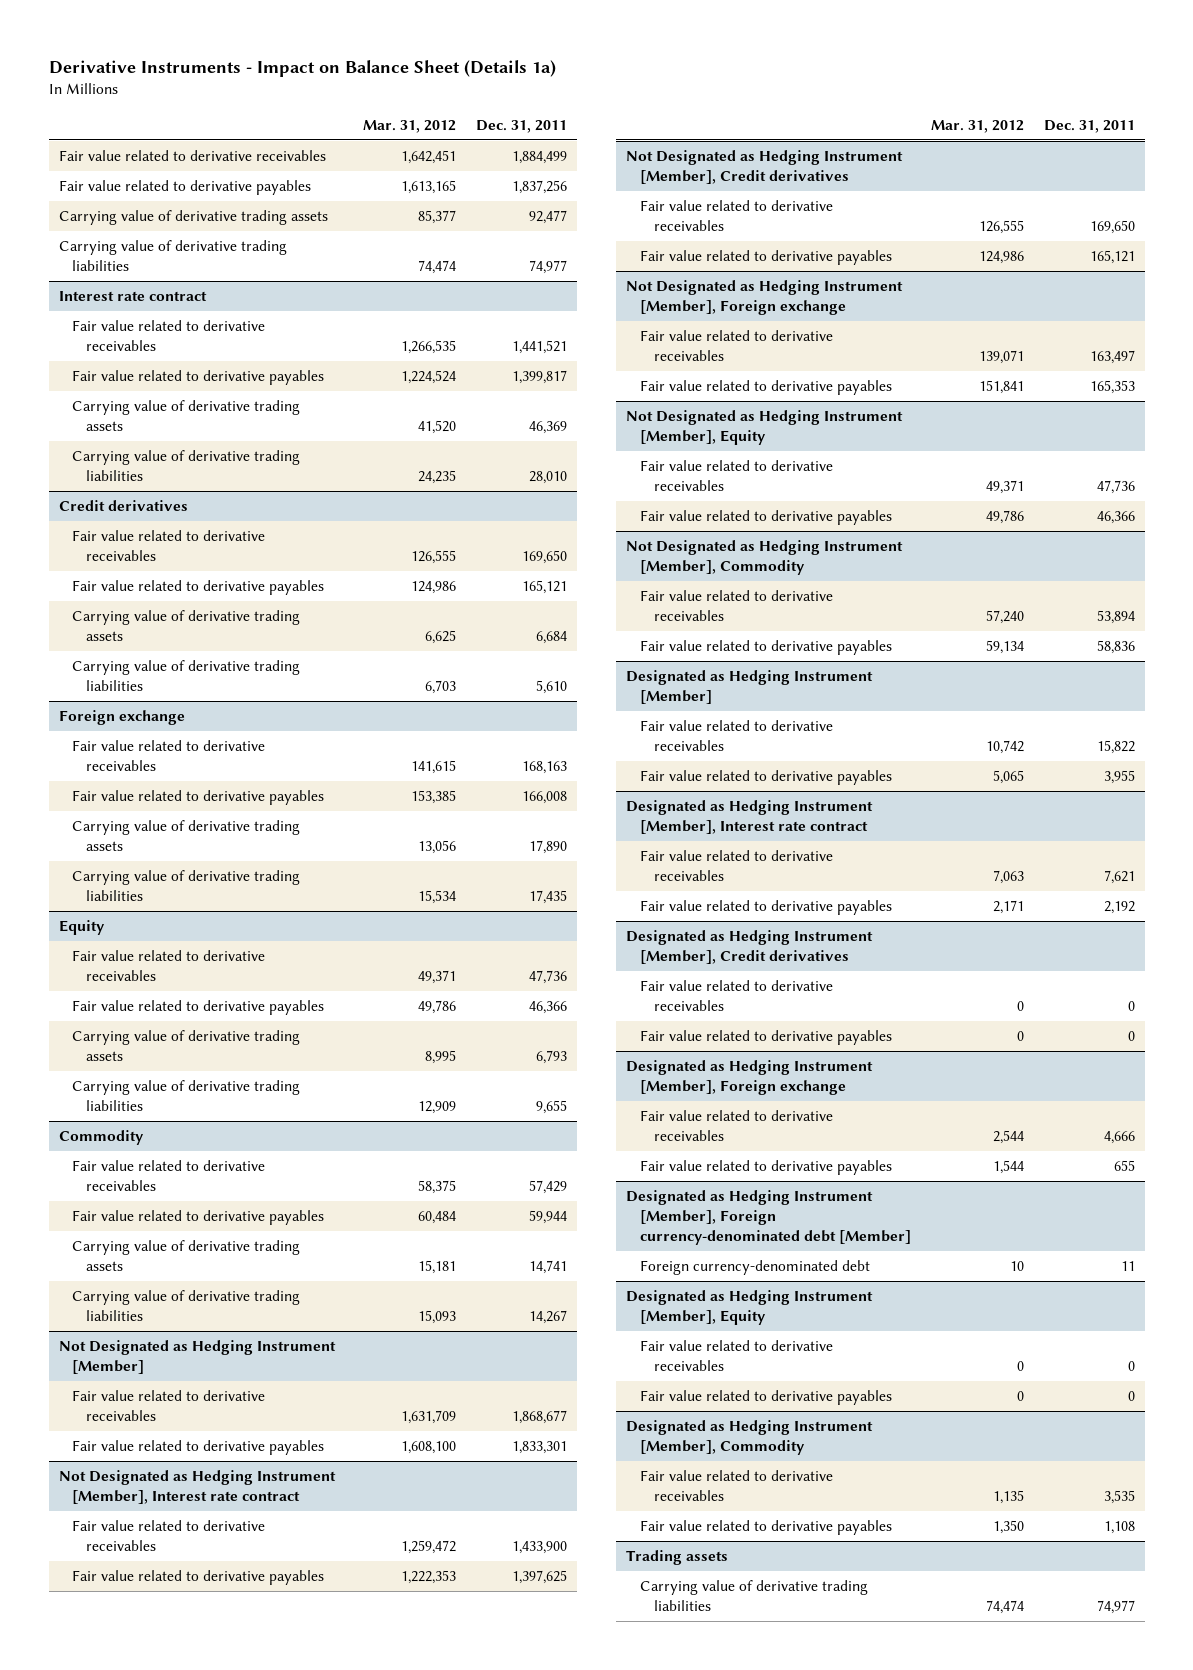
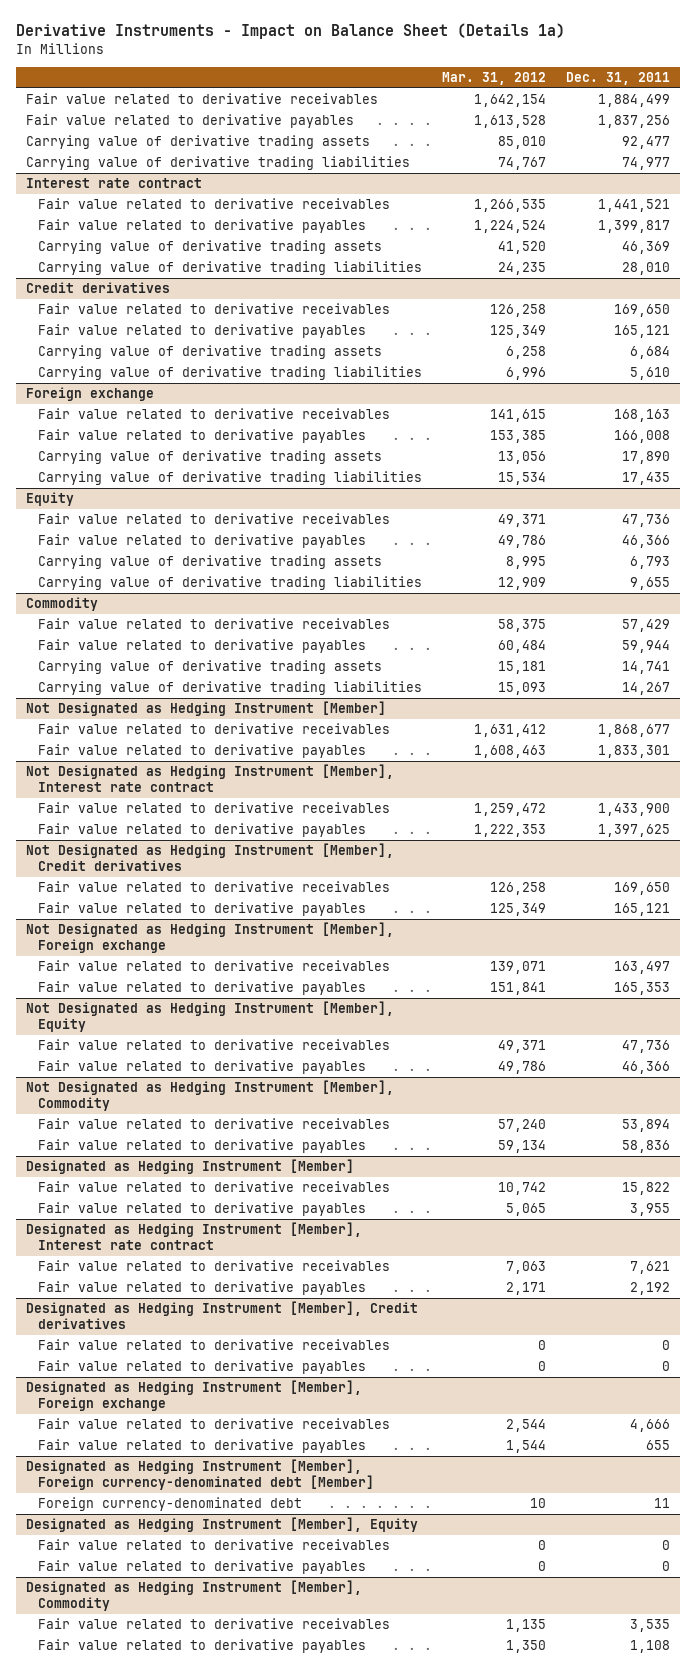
[401,150,457,165] 1,642,451 -> [473,94,546,108] 1,642,154
[401,180,457,195] 1,613,165 -> [473,115,546,129] 1,613,528
[418,210,457,225] 85,377 -> [497,136,546,150] 85,010
[418,260,457,275] 74,474 -> [497,157,546,171] 74,767
[411,550,457,565] 126,555 -> [489,304,546,318] 126,258
[411,581,457,595] 124,986 -> [489,325,546,339] 125,349
[425,630,457,645] 6,625 -> [505,346,546,360] 6,258
[425,680,457,695] 6,703 -> [505,367,546,381] 6,996
[401,1410,457,1425] 1,631,709 -> [473,724,546,738] 1,631,412
[401,1441,457,1455] 1,608,100 -> [473,745,546,759] 1,608,463
[978,220,1024,235] 126,555 -> [489,882,546,896] 126,258
[978,251,1024,265] 124,986 -> [489,903,546,917] 125,349
[626,1550,729,1566] Trading assets -> none
[639,1580,868,1612] Carrying value of derivative trading liabilities -> none

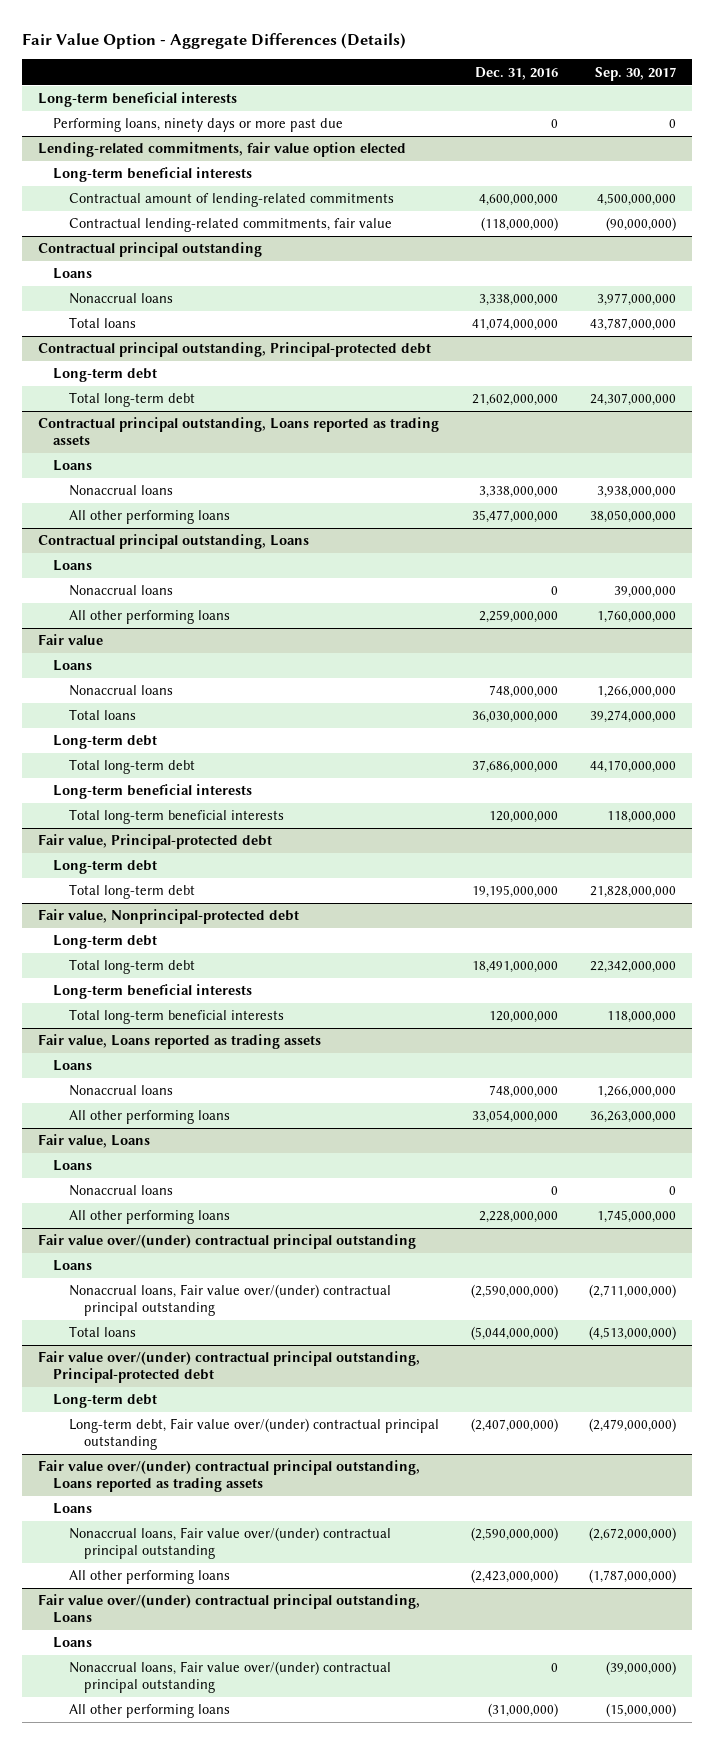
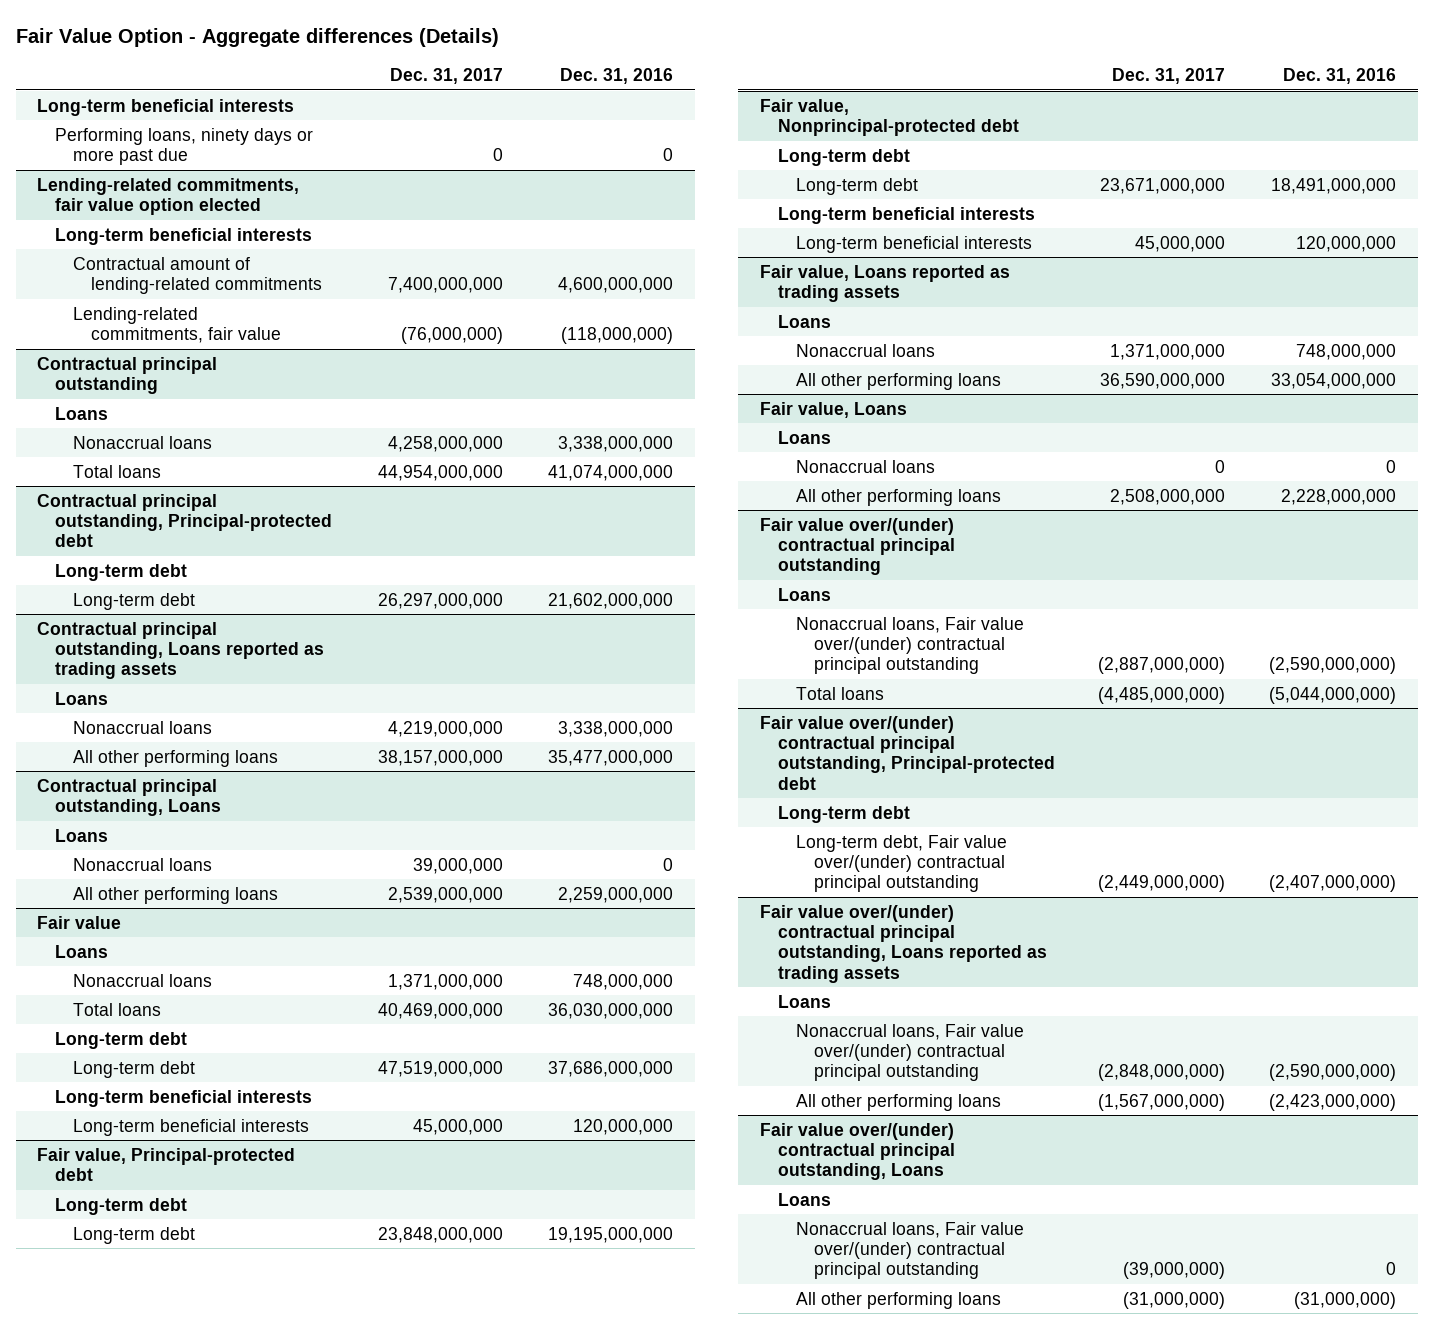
[22,32,407,49] Fair Value Option - Aggregate Differences (Details) -> [15,27,499,47] Fair Value Option - Aggregate differences (Details)
[595,66,677,81] Sep. 30, 2017 -> none
none -> [389,67,503,84] Dec. 31, 2017
[68,218,392,233] Contractual lending-related commitments, fair value -> [73,306,281,344] Lending-related commitments, fair value
[68,392,195,408] Total long-term debt -> [73,592,196,610] Long-term debt
[68,759,195,775] Total long-term debt -> [73,1060,196,1078] Long-term debt
[68,809,284,825] Total long-term beneficial interests -> [73,1118,310,1136] Long-term beneficial interests
[68,884,195,900] Total long-term debt -> [73,1226,196,1244] Long-term debt
[68,959,195,975] Total long-term debt -> [795,177,918,195] Long-term debt
[68,1009,284,1025] Total long-term beneficial interests -> [795,235,1032,253] Long-term beneficial interests

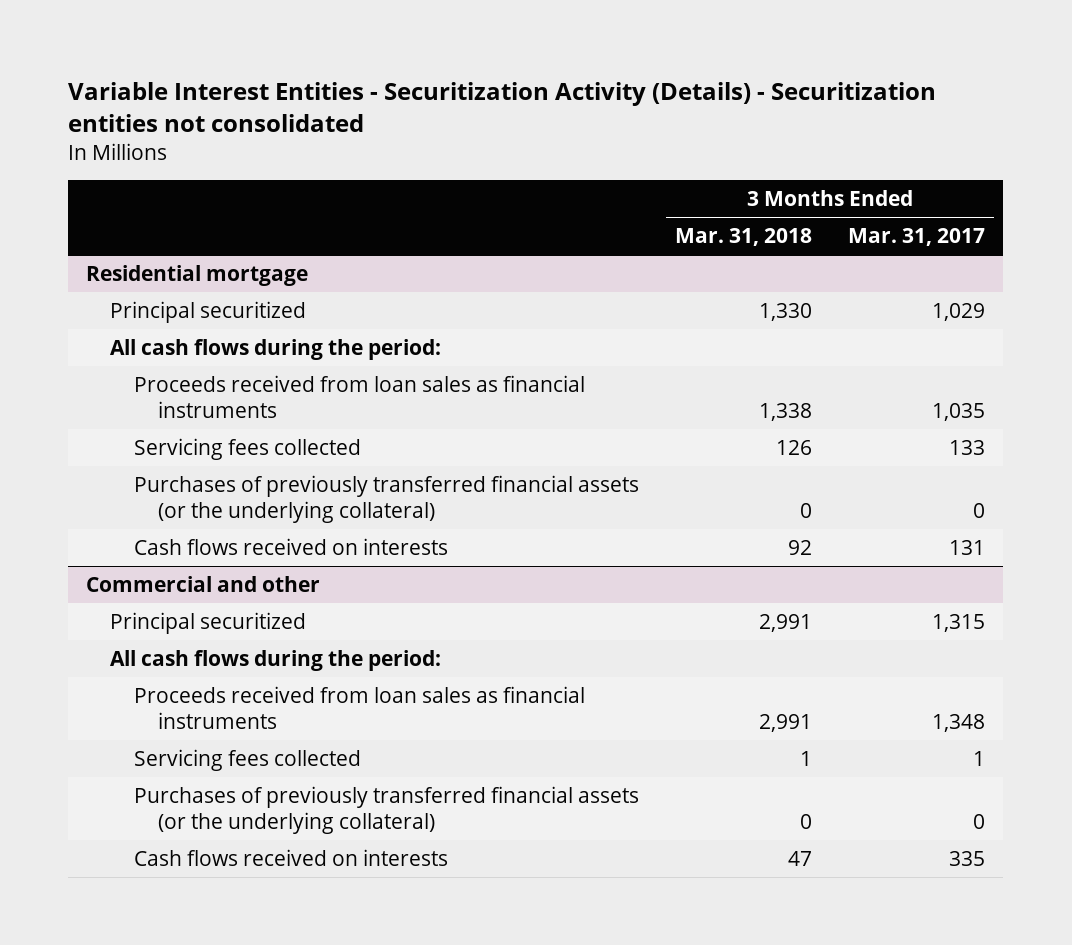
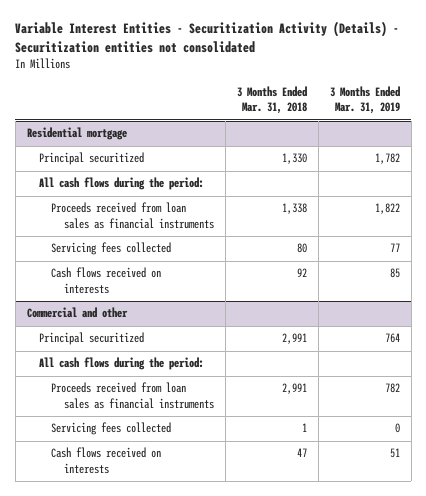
[848,228,986,247] Mar. 31, 2017 -> none
none -> [329,86,400,115] 3 Months Ended Mar. 31, 2019
[134,474,640,524] Purchases of previously transferred financial assets (or the underlying collateral) -> none
[776,439,813,455] 126 -> [296,243,307,254] 80
[134,785,640,835] Purchases of previously transferred financial assets (or the underlying collateral) -> none

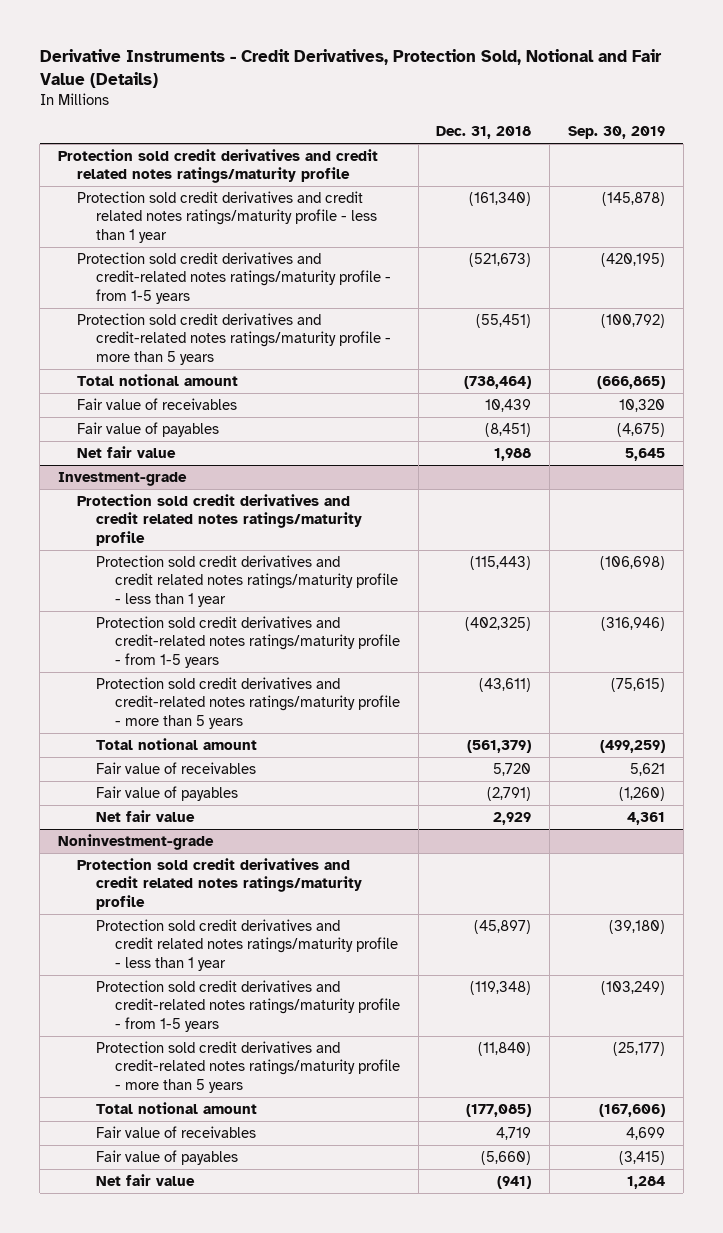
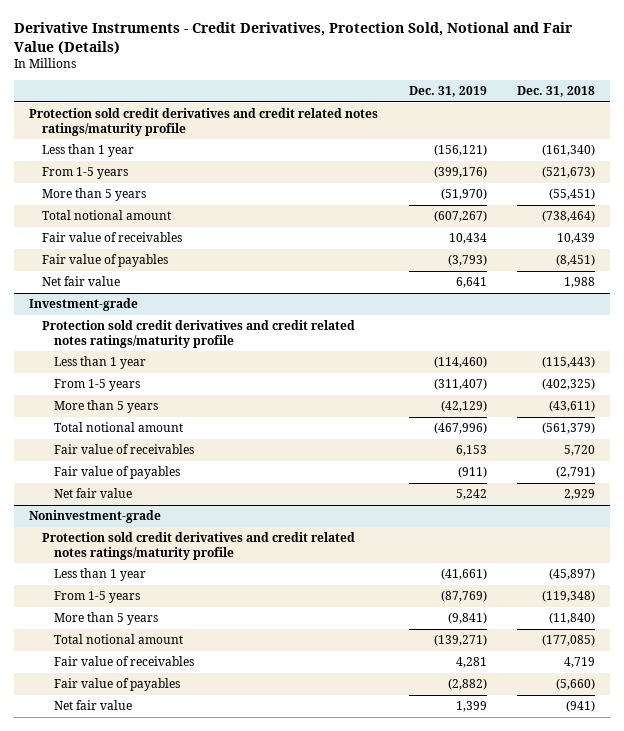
[567,126,665,140] Sep. 30, 2019 -> none
none -> [408,86,487,98] Dec. 31, 2019
[76,190,377,243] Protection sold credit derivatives and credit related notes ratings/maturity profile - less than 1 year -> [41,144,134,158] Less than 1 year
[76,251,391,304] Protection sold credit derivatives and credit-related notes ratings/maturity profile - from 1-5 years -> [41,167,128,180] From 1-5 years
[76,312,391,365] Protection sold credit derivatives and credit-related notes ratings/maturity profile - more than 5 years -> [41,188,146,202] More than 5 years
[95,554,398,607] Protection sold credit derivatives and credit related notes ratings/maturity profile - less than 1 year -> [53,356,146,370] Less than 1 year
[95,615,400,668] Protection sold credit derivatives and credit-related notes ratings/maturity profile - from 1-5 years -> [53,379,140,392] From 1-5 years
[95,676,400,729] Protection sold credit derivatives and credit-related notes ratings/maturity profile - more than 5 years -> [53,400,158,414] More than 5 years
[95,918,398,971] Protection sold credit derivatives and credit related notes ratings/maturity profile - less than 1 year -> [53,568,146,582] Less than 1 year
[95,979,400,1032] Protection sold credit derivatives and credit-related notes ratings/maturity profile - from 1-5 years -> [53,591,140,604] From 1-5 years
[95,1040,400,1093] Protection sold credit derivatives and credit-related notes ratings/maturity profile - more than 5 years -> [53,612,158,626] More than 5 years

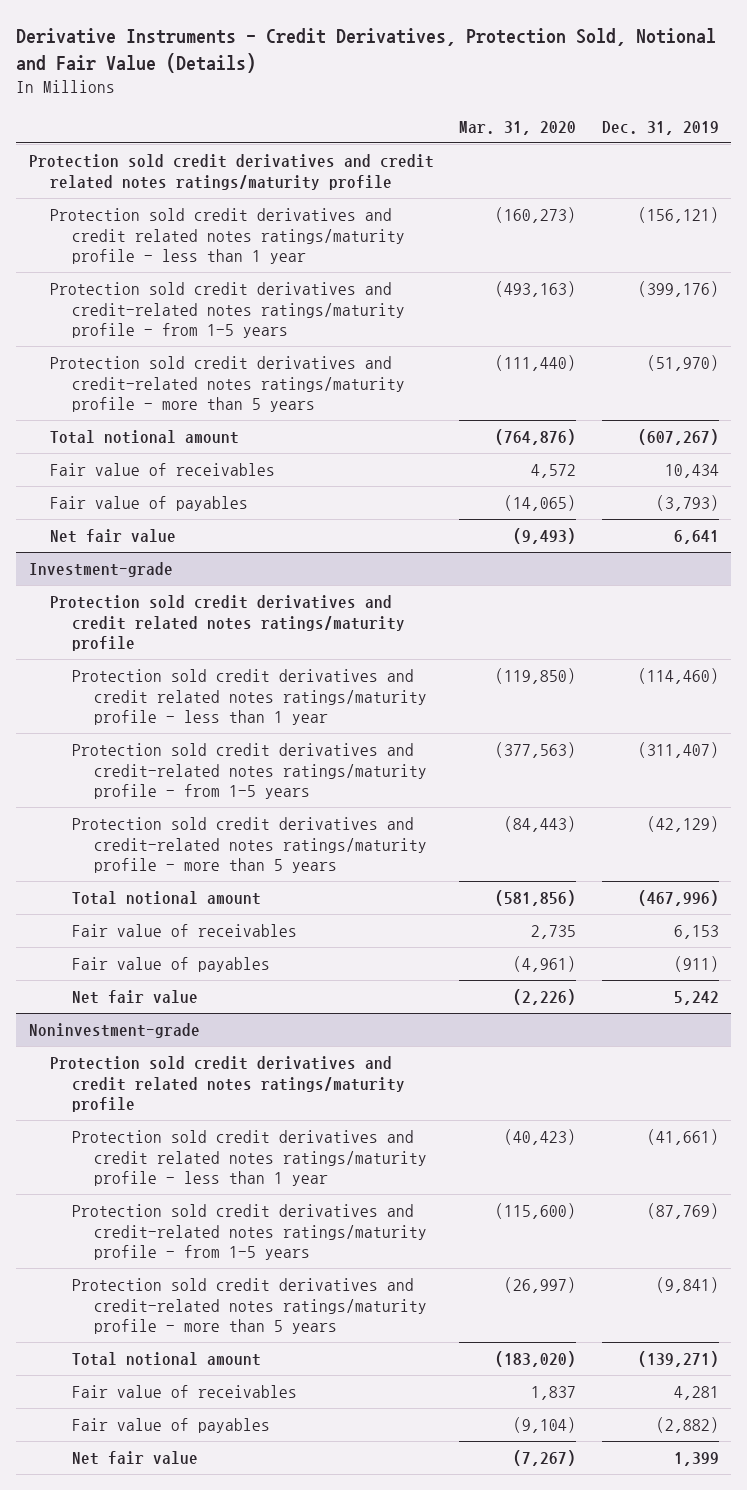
[516,86,595,98] Dec. 31, 2018 -> none
none -> [459,120,577,135] Mar. 31, 2020
[41,144,134,158] Less than 1 year -> [50,208,405,265] Protection sold credit derivatives and credit related notes ratings/maturity profile - less than 1 year
[41,167,128,180] From 1-5 years -> [50,282,405,339] Protection sold credit derivatives and credit-related notes ratings/maturity profile - from 1-5 years
[41,188,146,202] More than 5 years -> [50,356,405,413] Protection sold credit derivatives and credit-related notes ratings/maturity profile - more than 5 years
[53,356,146,370] Less than 1 year -> [71,669,427,726] Protection sold credit derivatives and credit related notes ratings/maturity profile - less than 1 year
[53,379,140,392] From 1-5 years -> [71,743,427,800] Protection sold credit derivatives and credit-related notes ratings/maturity profile - from 1-5 years
[53,400,158,414] More than 5 years -> [71,817,427,874] Protection sold credit derivatives and credit-related notes ratings/maturity profile - more than 5 years
[53,568,146,582] Less than 1 year -> [71,1130,427,1187] Protection sold credit derivatives and credit related notes ratings/maturity profile - less than 1 year
[53,591,140,604] From 1-5 years -> [71,1204,427,1261] Protection sold credit derivatives and credit-related notes ratings/maturity profile - from 1-5 years
[53,612,158,626] More than 5 years -> [71,1278,427,1335] Protection sold credit derivatives and credit-related notes ratings/maturity profile - more than 5 years

